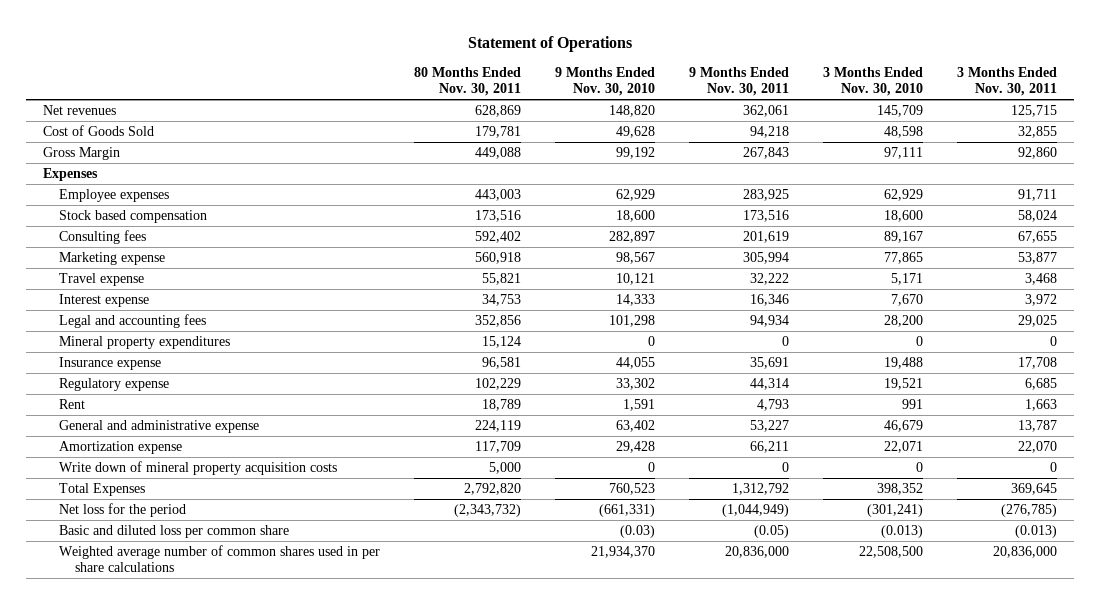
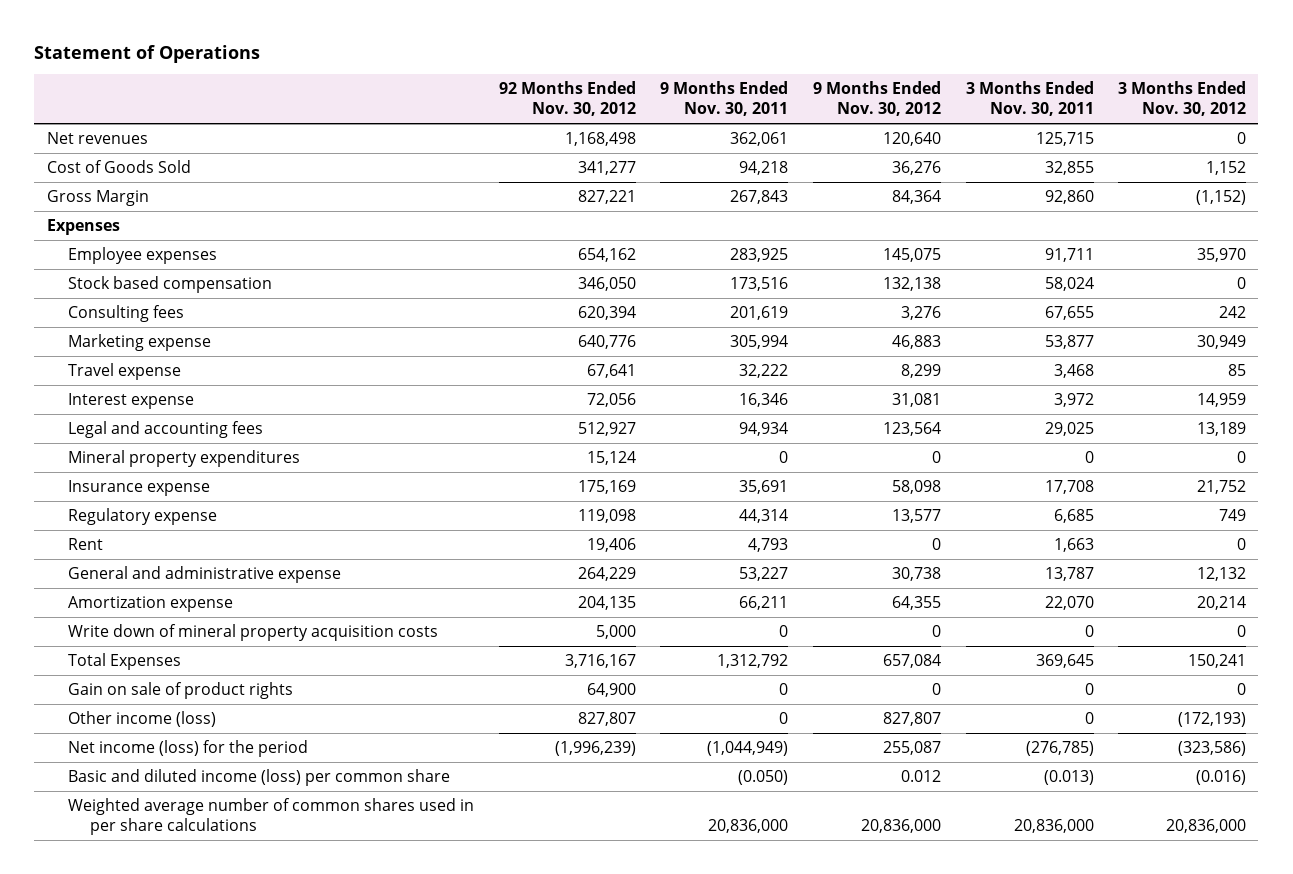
[414,66,522,97] 80 Months Ended Nov. 30, 2011 -> none
[555,66,656,97] 9 Months Ended Nov. 30, 2010 -> none
[823,66,924,97] 3 Months Ended Nov. 30, 2010 -> none
none -> [498,81,636,117] 92 Months Ended Nov. 30, 2012
none -> [812,81,941,117] 9 Months Ended Nov. 30, 2012
none -> [1118,81,1247,117] 3 Months Ended Nov. 30, 2012
none -> [68,682,294,700] Gain on sale of product rights
none -> [68,711,217,728] Other income (loss)
[59,503,187,518] Net loss for the period -> [68,740,309,758] Net income (loss) for the period
[59,525,290,539] Basic and diluted loss per common share -> [68,769,451,787] Basic and diluted income (loss) per common share
[754,525,790,539] (0.05) -> [738,770,789,786] (0.050)

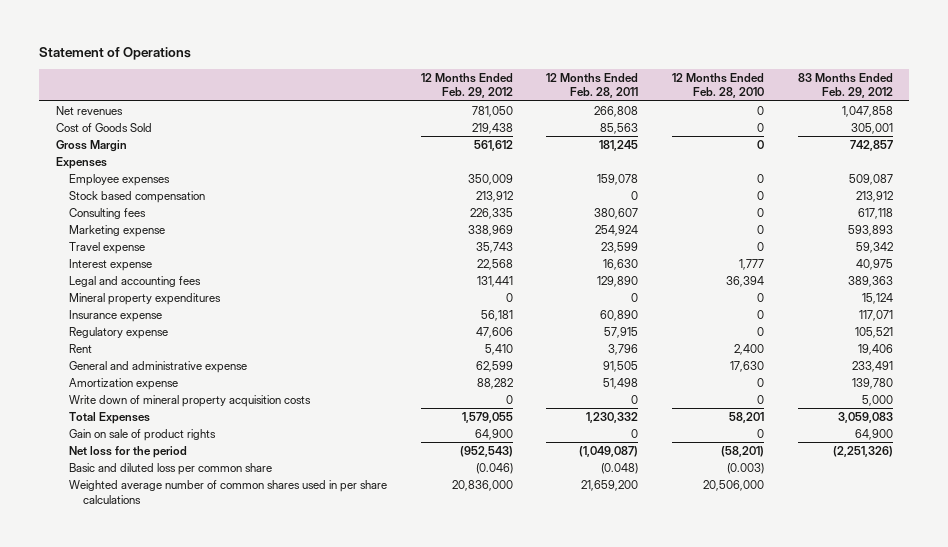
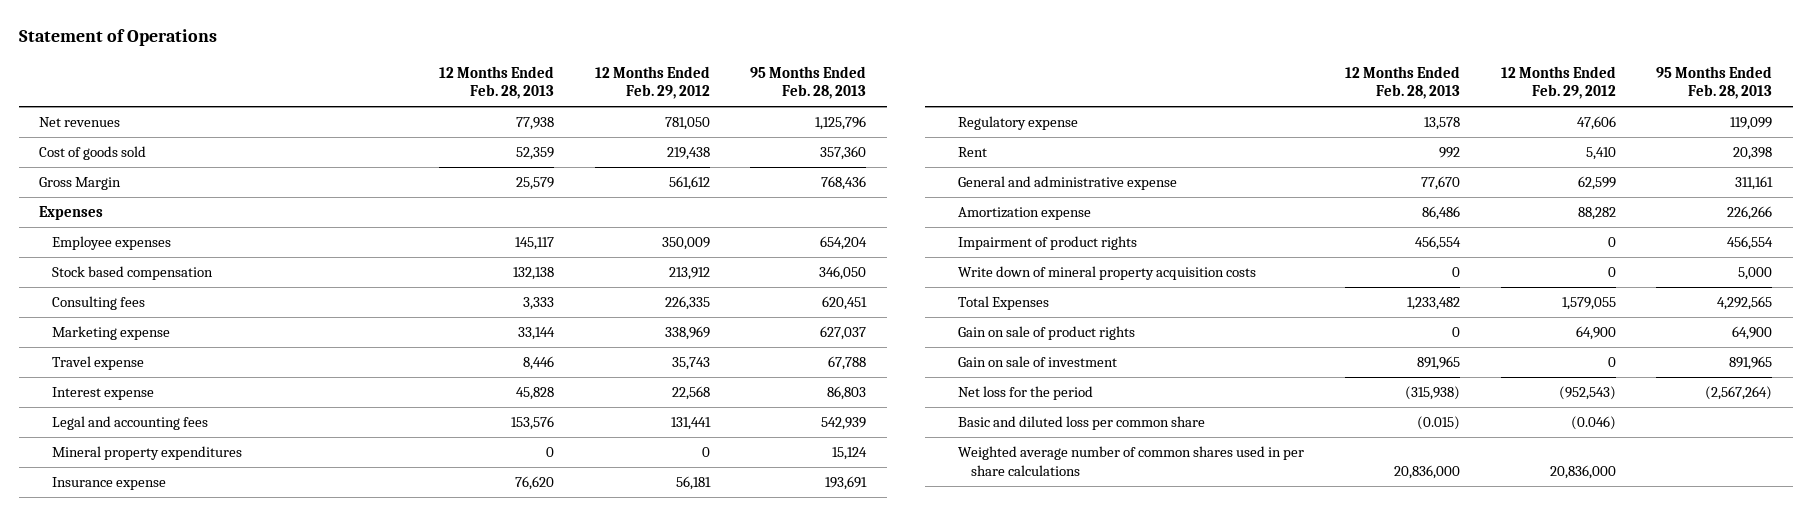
[546,72,639,99] 12 Months Ended Feb. 28, 2011 -> none
[671,72,764,99] 12 Months Ended Feb. 28, 2010 -> none
[797,72,893,99] 83 Months Ended Feb. 29, 2012 -> none
none -> [438,65,554,100] 12 Months Ended Feb. 28, 2013
none -> [750,65,867,100] 95 Months Ended Feb. 28, 2013
[55,122,152,132] Cost of Goods Sold -> [38,146,146,161] Cost of goods sold
none -> [958,236,1138,251] Impairment of product rights
none -> [958,356,1118,368] Gain on sale of investment

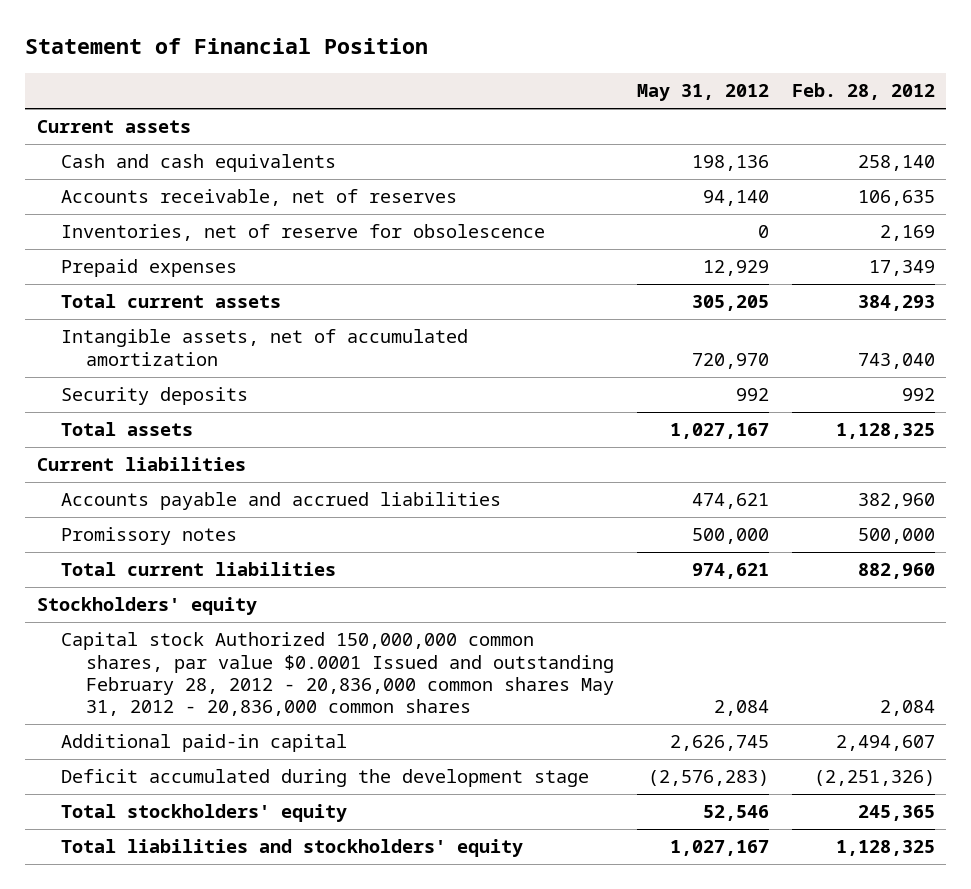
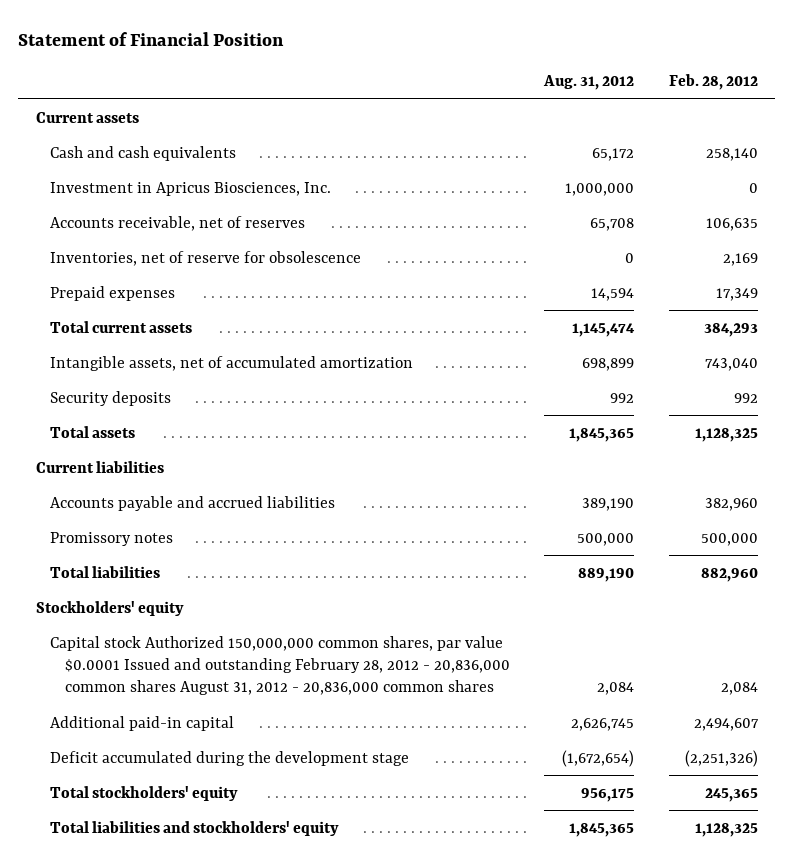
[636,84,769,102] May 31, 2012 -> none
none -> [543,75,635,91] Aug. 31, 2012
none -> [50,181,332,196] Investment in Apricus Biosciences, Inc.
[61,562,337,577] Total current liabilities -> [50,565,161,578] Total liabilities
[61,632,615,716] Capital stock Authorized 150,000,000 common shares, par value $0.0001 Issued and outstanding February 28, 2012 - 20,836,000 common shares May 31, 2012 - 20,836,000 common shares -> [50,635,510,696] Capital stock Authorized 150,000,000 common shares, par value $0.0001 Issued and outstanding February 28, 2012 - 20,836,000 common shares August 31, 2012 - 20,836,000 common shares

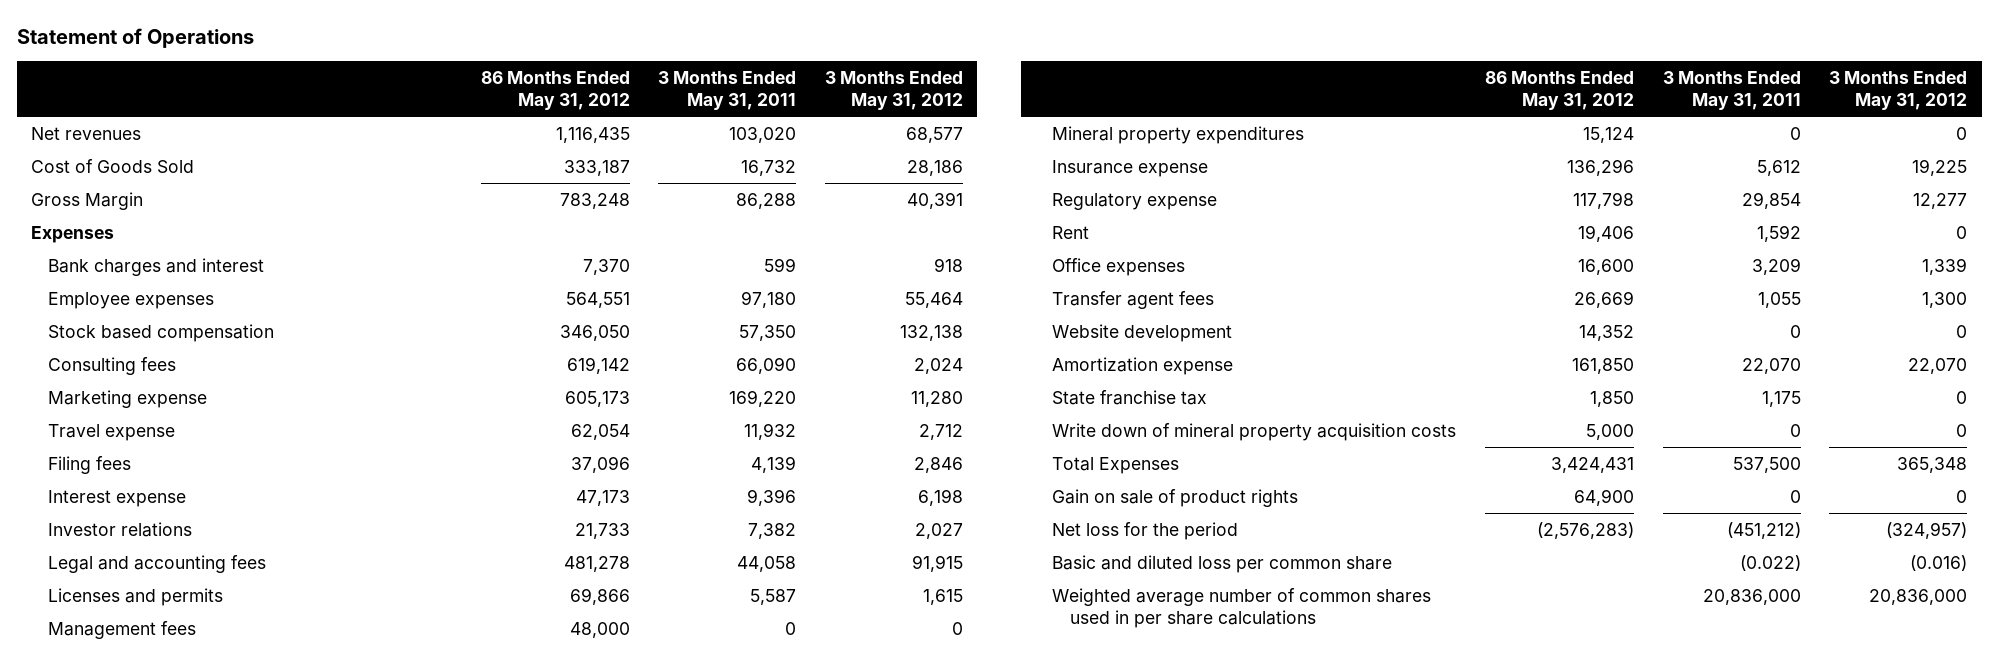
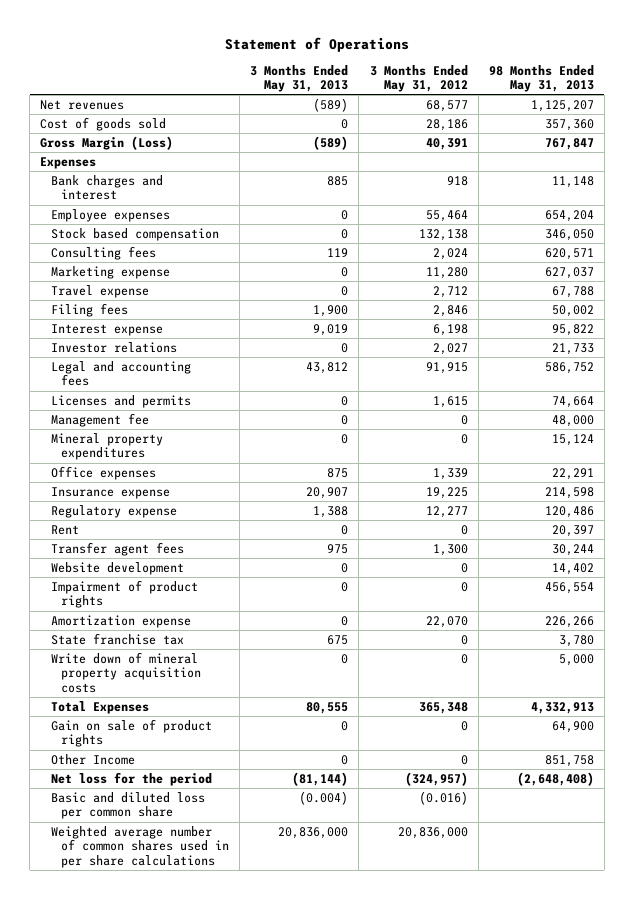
[480,71,630,111] 86 Months Ended May 31, 2012 -> none
[658,71,797,111] 3 Months Ended May 31, 2011 -> none
none -> [250,64,349,93] 3 Months Ended May 31, 2013
none -> [488,64,594,93] 98 Months Ended May 31, 2013
[30,158,194,173] Cost of Goods Sold -> [40,116,167,131] Cost of goods sold
[30,191,143,210] Gross Margin -> [40,135,174,150] Gross Margin (Loss)
[48,620,197,639] Management fees -> none
none -> [50,412,149,427] Management fee
[1052,257,1186,276] Office expenses -> [50,465,156,480] Office expenses
none -> [50,579,198,609] Impairment of product rights
none -> [50,753,135,765] Other Income

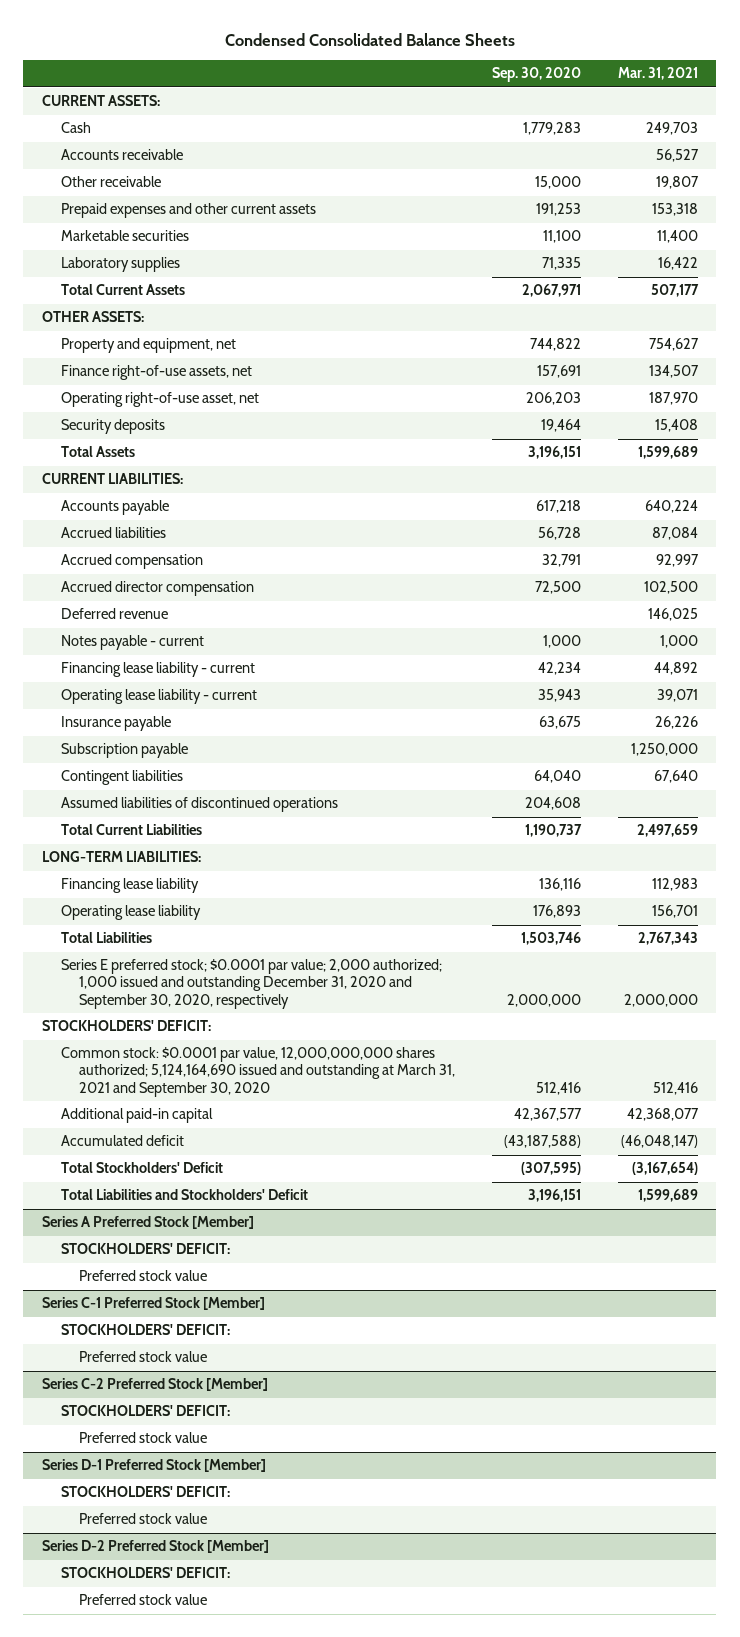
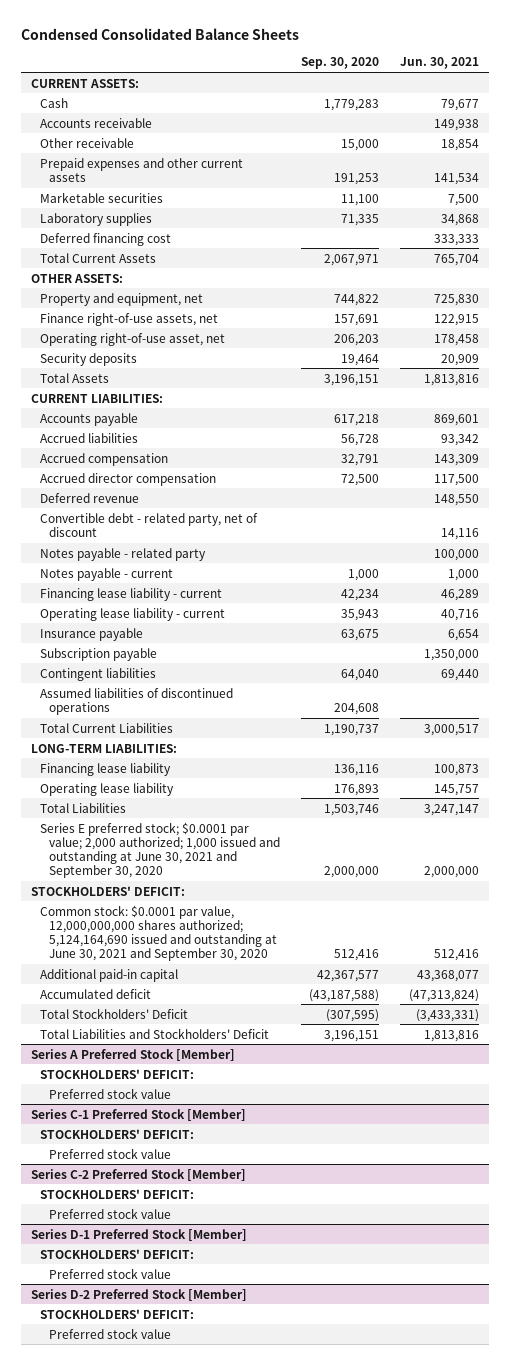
[617,67,698,81] Mar. 31, 2021 -> none
none -> [399,57,479,70] Jun. 30, 2021
none -> [40,232,172,246] Deferred financing cost
none -> [40,512,259,537] Convertible debt - related party, net of discount
none -> [40,547,207,561] Notes payable - related party
[60,959,442,1009] Series E preferred stock; $0.0001 par value; 2,000 authorized; 1,000 issued and outstanding December 31, 2020 and September 30, 2020, respectively -> [40,821,280,879] Series E preferred stock; $0.0001 par value; 2,000 authorized; 1,000 issued and outstanding at June 30, 2021 and September 30, 2020
[60,1047,456,1097] Common stock: $0.0001 par value, 12,000,000,000 shares authorized; 5,124,164,690 issued and outstanding at March 31, 2021 and September 30, 2020 -> [40,904,277,962] Common stock: $0.0001 par value, 12,000,000,000 shares authorized; 5,124,164,690 issued and outstanding at June 30, 2021 and September 30, 2020

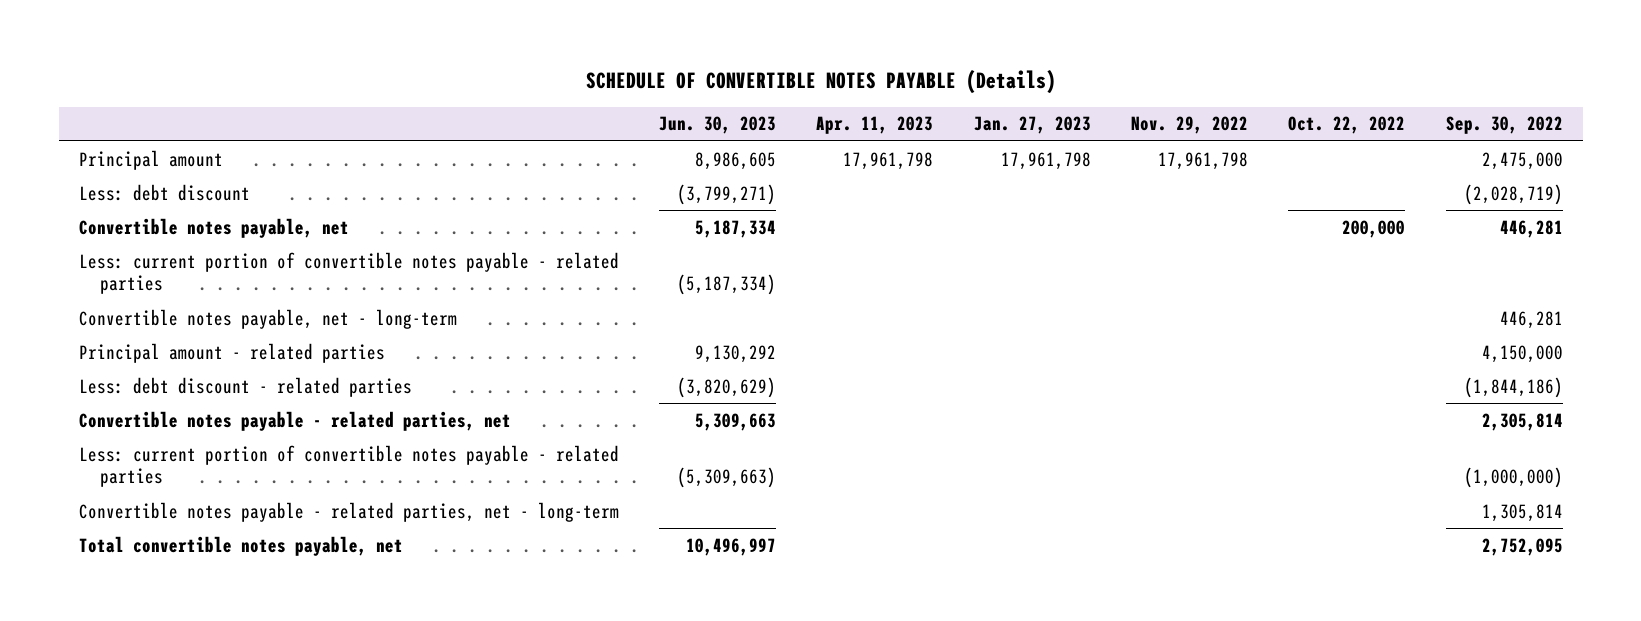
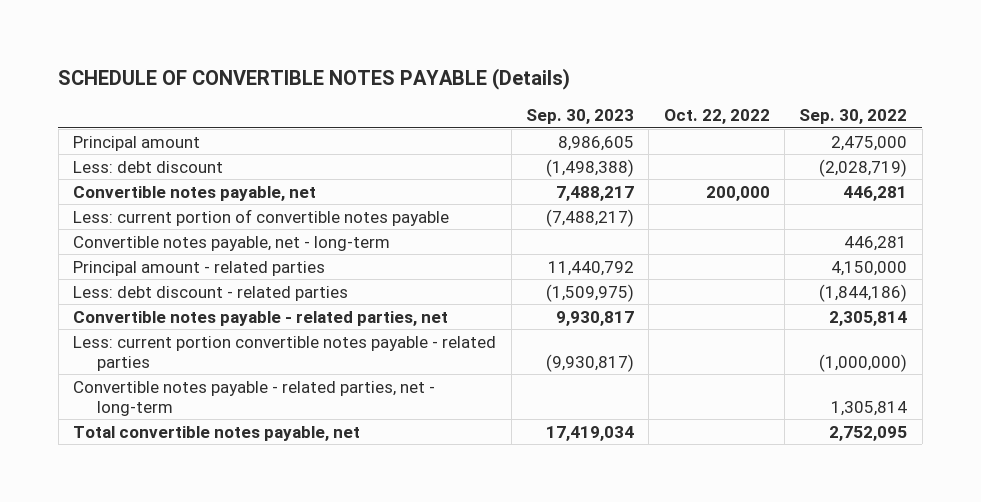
[658,116,776,135] Jun. 30, 2023 -> none
[816,116,934,135] Apr. 11, 2023 -> none
[973,116,1091,135] Jan. 27, 2023 -> none
[1130,116,1248,135] Nov. 29, 2022 -> none
none -> [525,109,634,125] Sep. 30, 2023
[78,251,619,295] Less: current portion of convertible notes payable - related parties -> [73,208,450,226] Less: current portion of convertible notes payable
[78,444,619,488] Less: current portion of convertible notes payable - related parties -> [73,335,497,371] Less: current portion convertible notes payable - related parties

